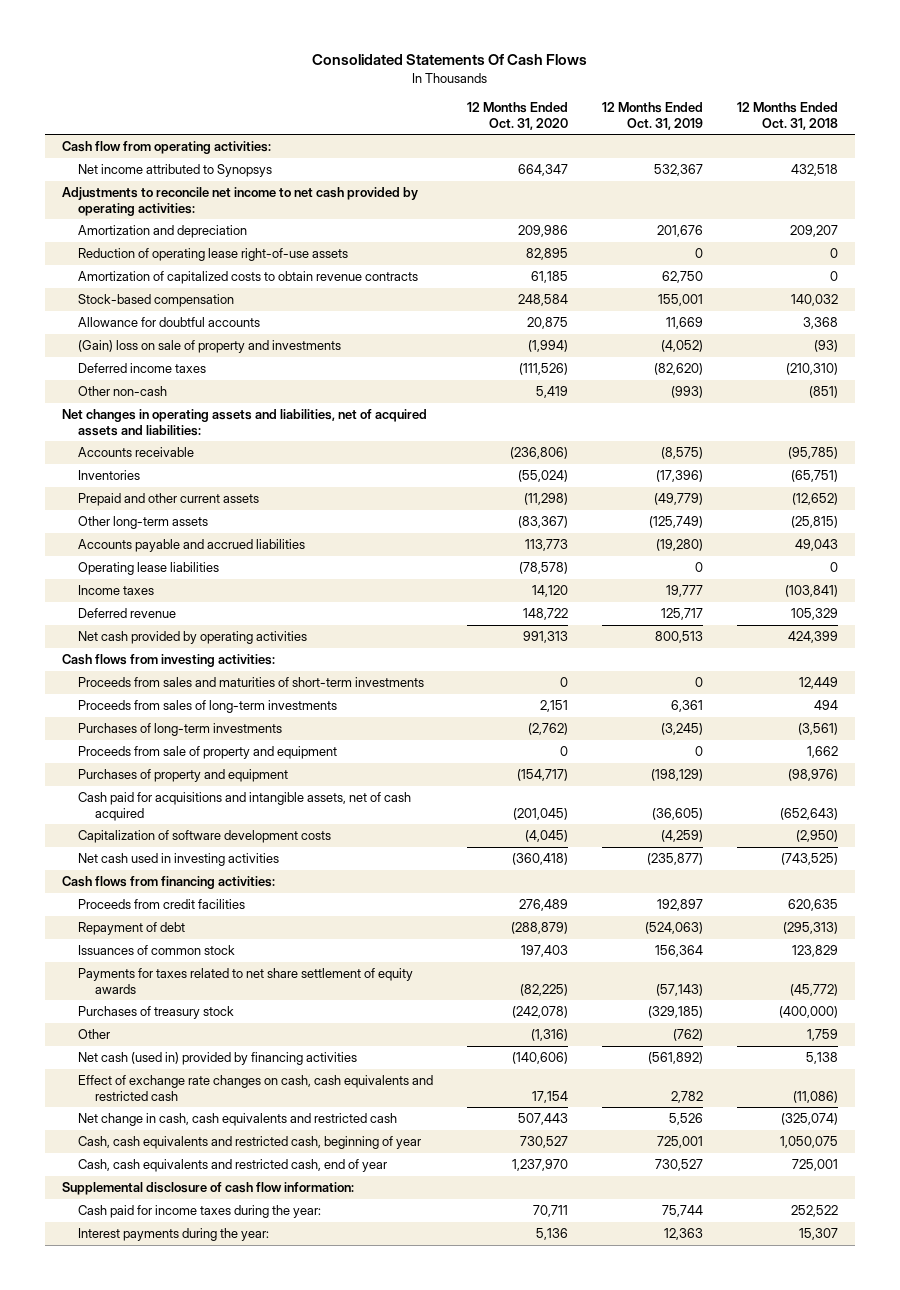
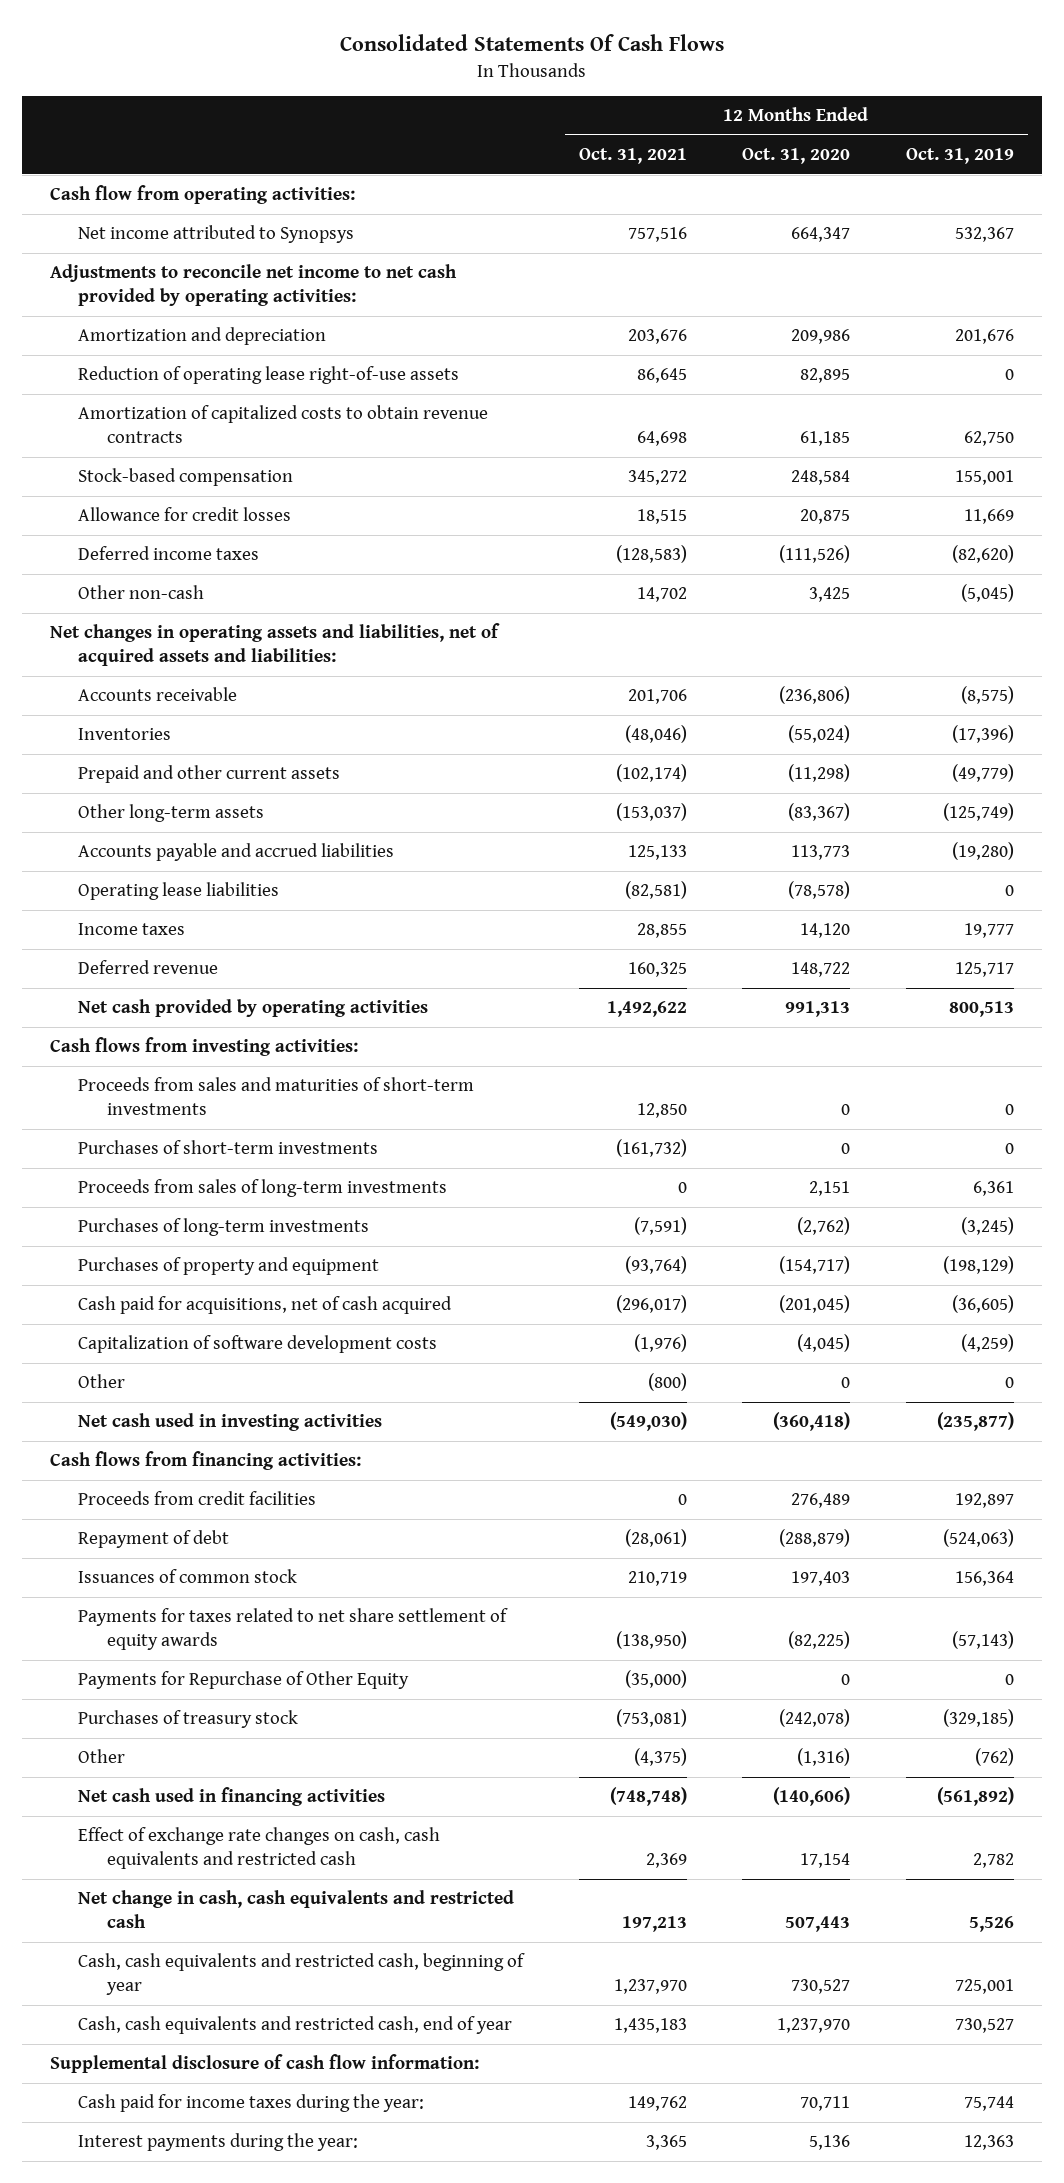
[737,102,839,130] 12 Months Ended Oct. 31, 2018 -> none
none -> [578,147,687,164] Oct. 31, 2021
[78,340,342,354] (Gain) loss on sale of property and investments -> none
[78,317,261,328] Allowance for doubtful accounts -> [78,507,292,522] Allowance for credit losses
[536,386,569,399] 5,419 -> [809,587,851,603] 3,425
[671,386,704,399] (993) -> [960,584,1014,603] (5,045)
none -> [78,1140,379,1155] Purchases of short-term investments
[78,746,338,760] Proceeds from sale of property and equipment -> none
[78,792,412,821] Cash paid for acquisitions and intangible assets, net of cash acquired -> [78,1296,453,1315] Cash paid for acquisitions, net of cash acquired
none -> [78,1374,126,1389] Other
none -> [78,1671,410,1690] Payments for Repurchase of Other Equity
[78,1052,358,1066] Net cash (used in) provided by financing activities -> [78,1787,386,1807] Net cash used in financing activities

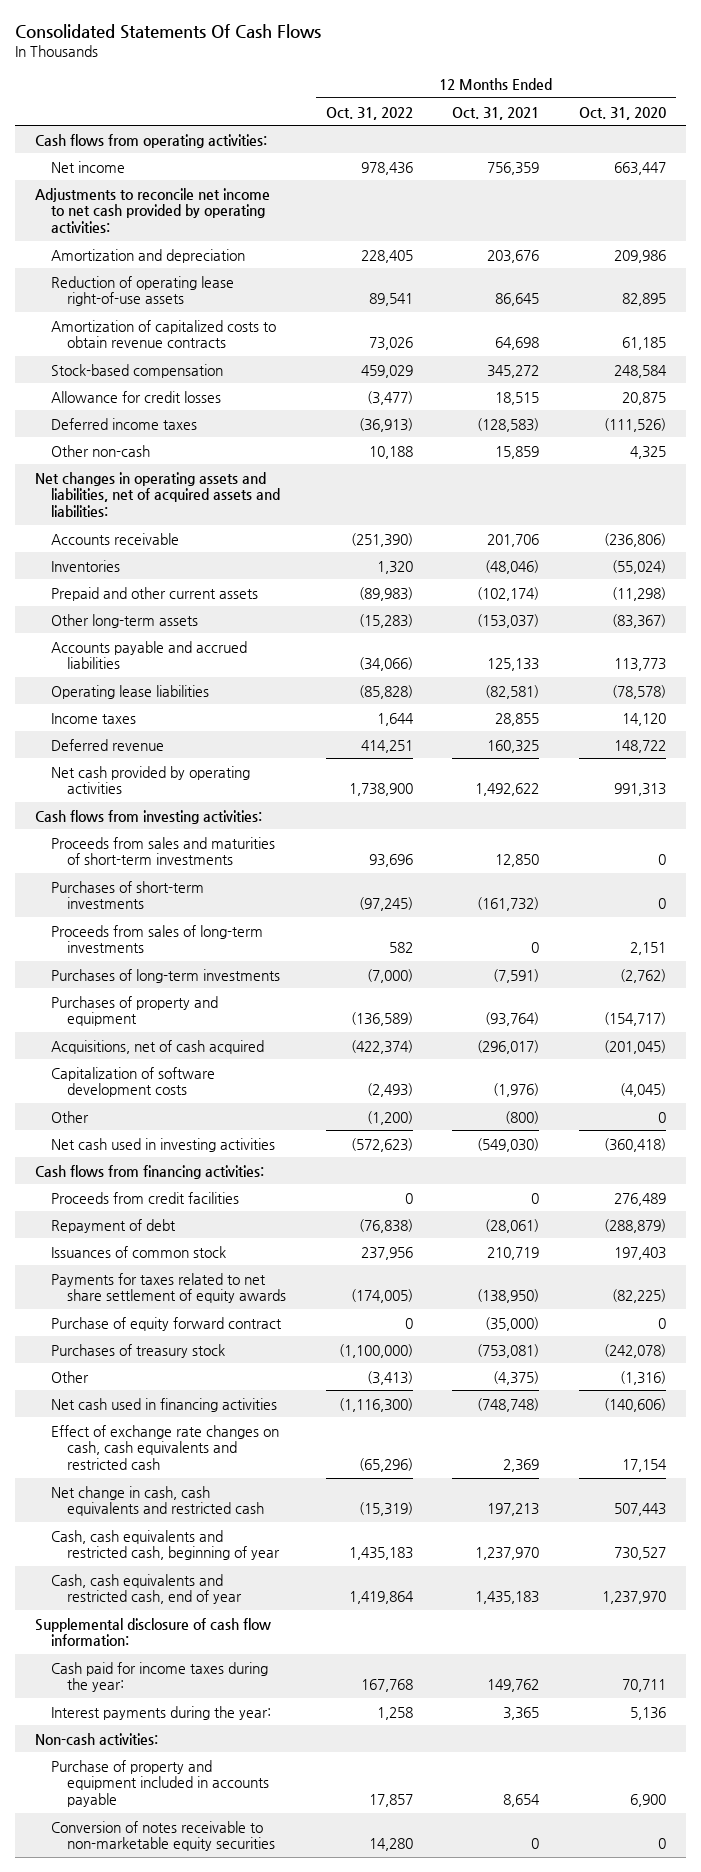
[905,147,1014,164] Oct. 31, 2019 -> none
none -> [325,106,413,120] Oct. 31, 2022
[78,225,355,244] Net income attributed to Synopsys -> none
[49,185,355,205] Cash flow from operating activities: -> [35,133,268,148] Cash flows from operating activities:
none -> [51,160,126,173] Net income
[636,587,687,603] 14,702 -> [495,445,540,459] 15,859
[809,587,851,603] 3,425 -> [630,445,667,459] 4,325
[78,1296,453,1315] Cash paid for acquisitions, net of cash acquired -> [51,1039,265,1054] Acquisitions, net of cash acquired
[78,1671,410,1690] Payments for Repurchase of Other Equity -> [51,1316,283,1331] Purchase of equity forward contract
none -> [35,1732,159,1745] Non-cash activities:
none -> [51,1759,269,1808] Purchase of property and equipment included in accounts payable
none -> [51,1820,275,1852] Conversion of notes receivable to non-marketable equity securities

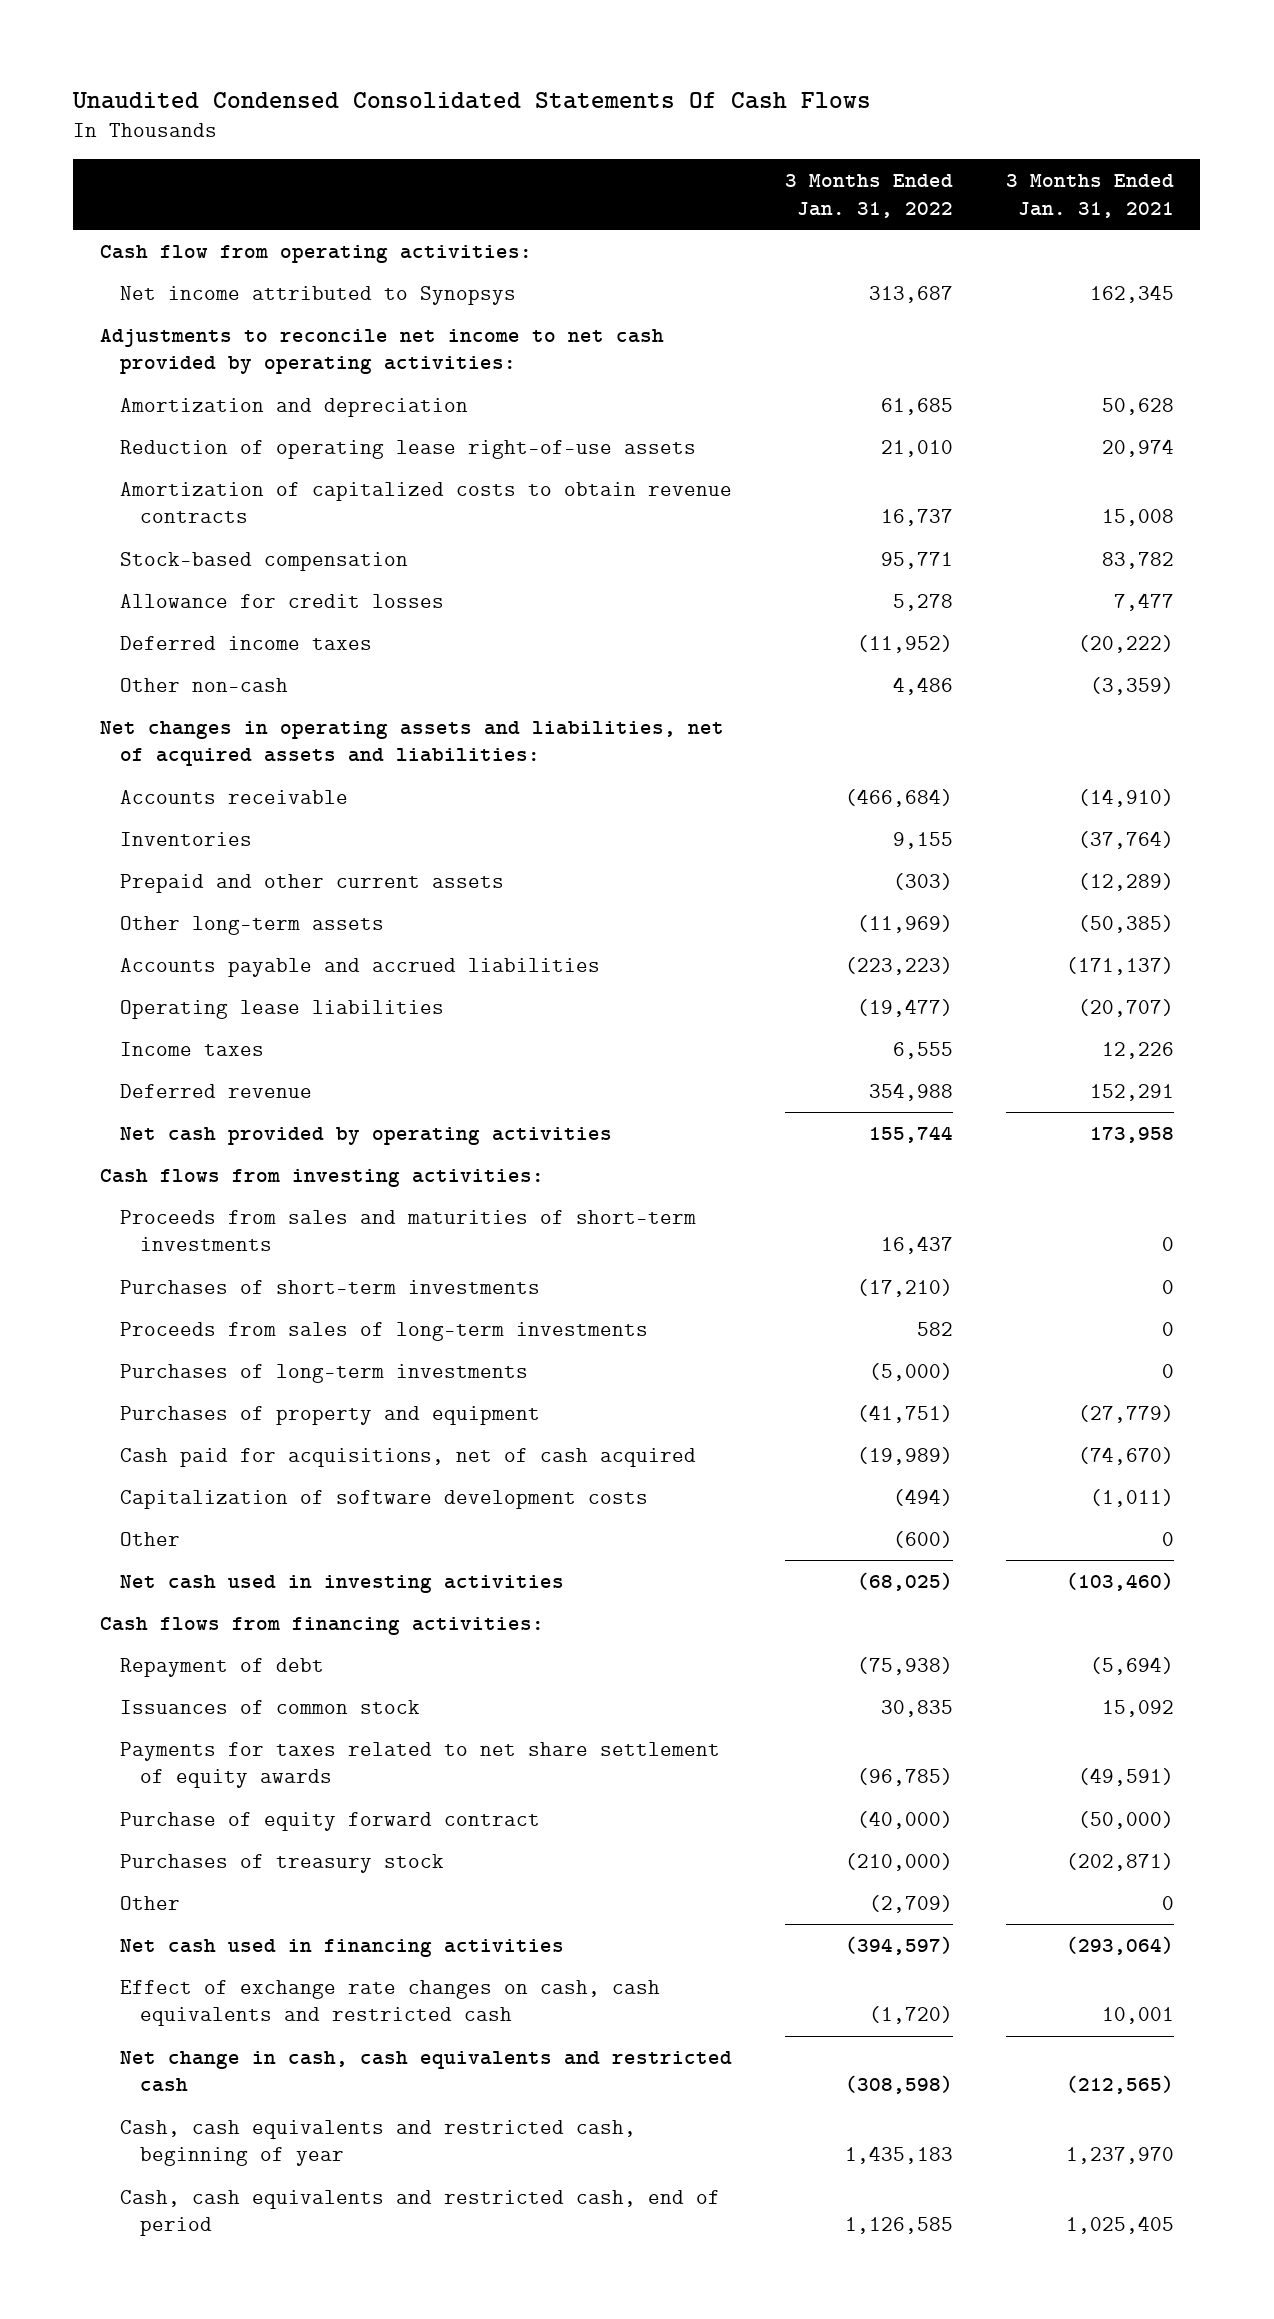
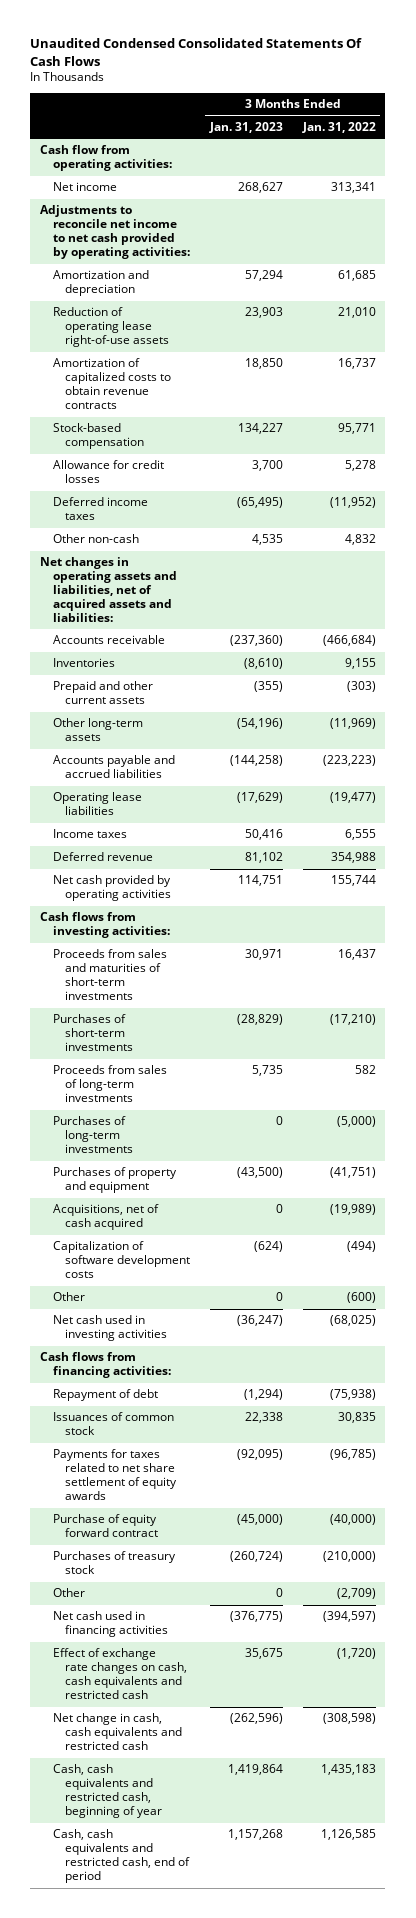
[1005,174,1174,218] 3 Months Ended Jan. 31, 2021 -> none
none -> [208,121,283,133] Jan. 31, 2023
[120,285,517,305] Net income attributed to Synopsys -> none
none -> [52,182,117,192] Net income
[892,676,953,695] 4,486 -> [344,534,376,546] 4,832
[120,1447,697,1467] Cash paid for acquisitions, net of cash acquired -> [52,1204,159,1231] Acquisitions, net of cash acquired

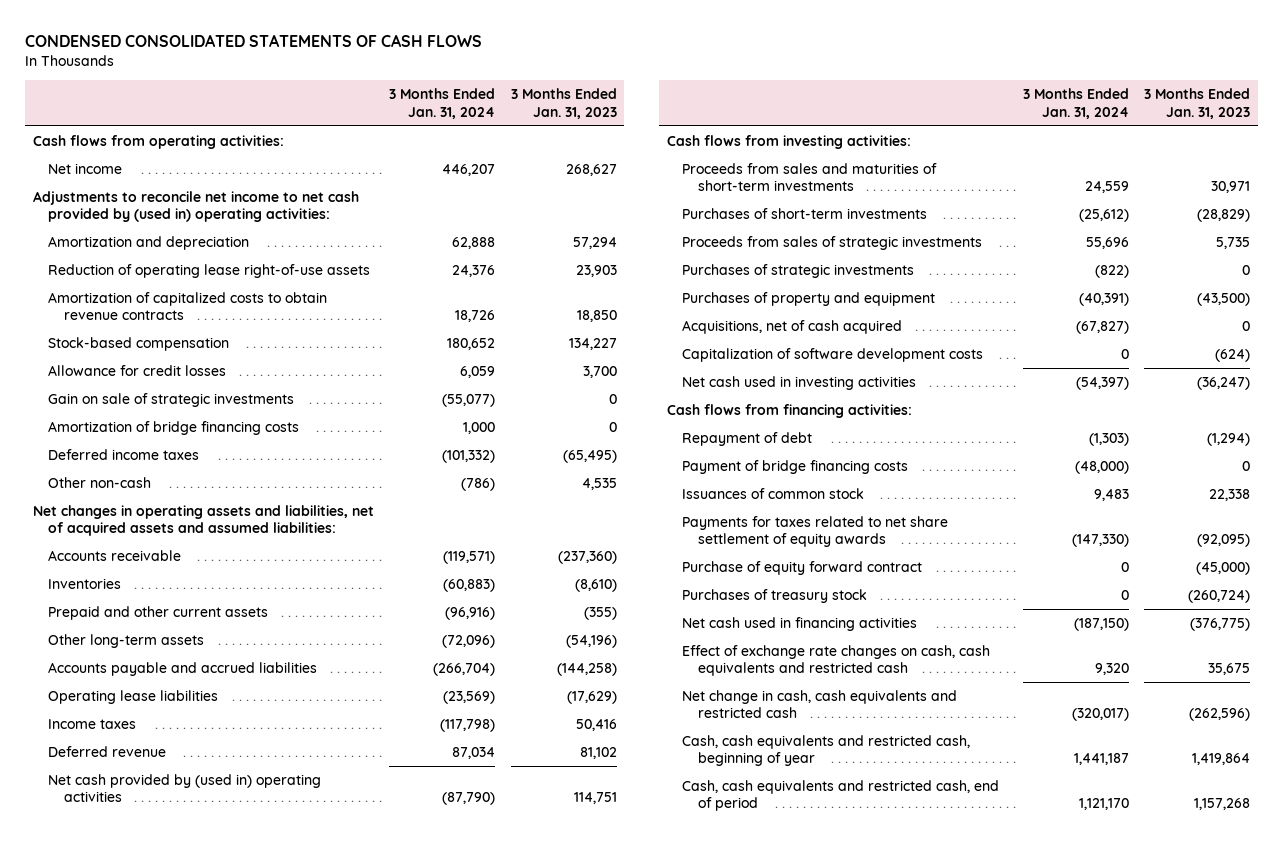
[30,38,363,66] Unaudited Condensed Consolidated Statements Of Cash Flows -> [25,34,483,48] CONDENSED CONSOLIDATED STATEMENTS OF CASH FLOWS
[301,121,376,133] Jan. 31, 2022 -> none
none -> [389,88,496,119] 3 Months Ended Jan. 31, 2024
[40,145,172,172] Cash flow from operating activities: -> [33,134,285,149] Cash flows from operating activities:
[40,205,190,260] Adjustments to reconcile net income to net cash provided by operating activities: -> [33,190,360,223] Adjustments to reconcile net income to net cash provided by (used in) operating activities:
none -> [48,392,295,407] Gain on sale of strategic investments
none -> [48,420,300,435] Amortization of bridge financing costs
[40,557,177,623] Net changes in operating assets and liabilities, net of acquired assets and liabilities: -> [33,504,375,537] Net changes in operating assets and liabilities, net of acquired assets and assumed liabilities:
[52,875,172,902] Net cash provided by operating activities -> [48,773,322,803] Net cash provided by (used in) operating activities
[52,1065,167,1103] Proceeds from sales of long-term investments -> [682,235,983,250] Proceeds from sales of strategic investments
[52,1116,134,1154] Purchases of long-term investments -> [682,263,915,278] Purchases of strategic investments
[52,1292,85,1302] Other -> none
none -> [682,459,909,474] Payment of bridge financing costs
[52,1588,85,1598] Other -> none

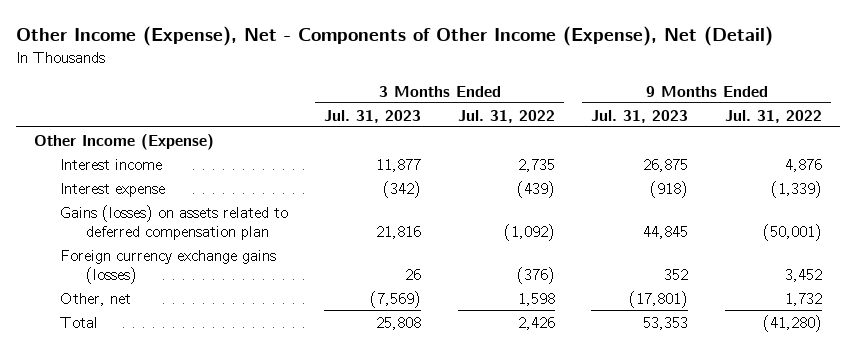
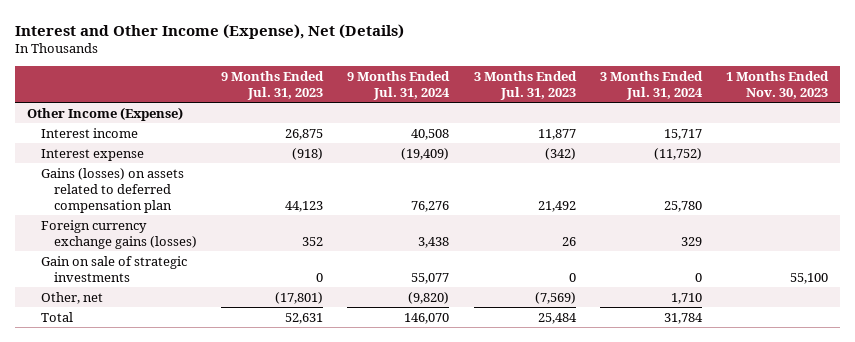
[15,25,773,46] Other Income (Expense), Net - Components of Other Income (Expense), Net (Detail) -> [15,23,405,39] Interest and Other Income (Expense), Net (Details)
[457,109,555,123] Jul. 31, 2022 -> none
[724,109,822,123] Jul. 31, 2022 -> none
none -> [347,70,451,101] 9 Months Ended Jul. 31, 2024
none -> [599,70,703,101] 3 Months Ended Jul. 31, 2024
none -> [725,70,829,100] 1 Months Ended Nov. 30, 2023
[376,226,422,240] 21,816 -> [537,201,576,213] 21,492
[643,226,689,240] 44,845 -> [285,201,324,213] 44,123
none -> [40,255,187,282] Gain on sale of strategic investments
[376,316,422,330] 25,808 -> [537,312,577,324] 25,484
[643,316,689,330] 53,353 -> [285,312,324,324] 52,631

